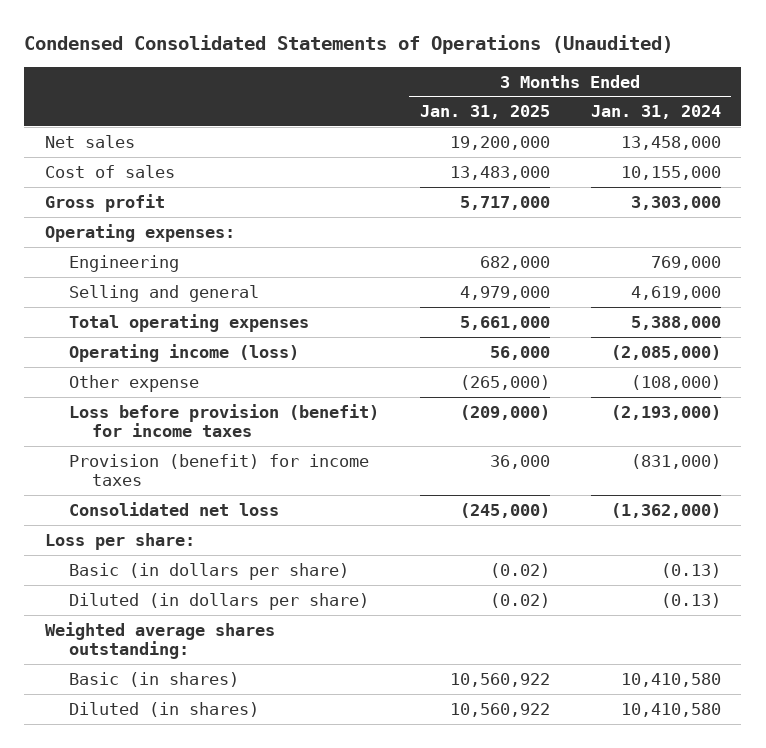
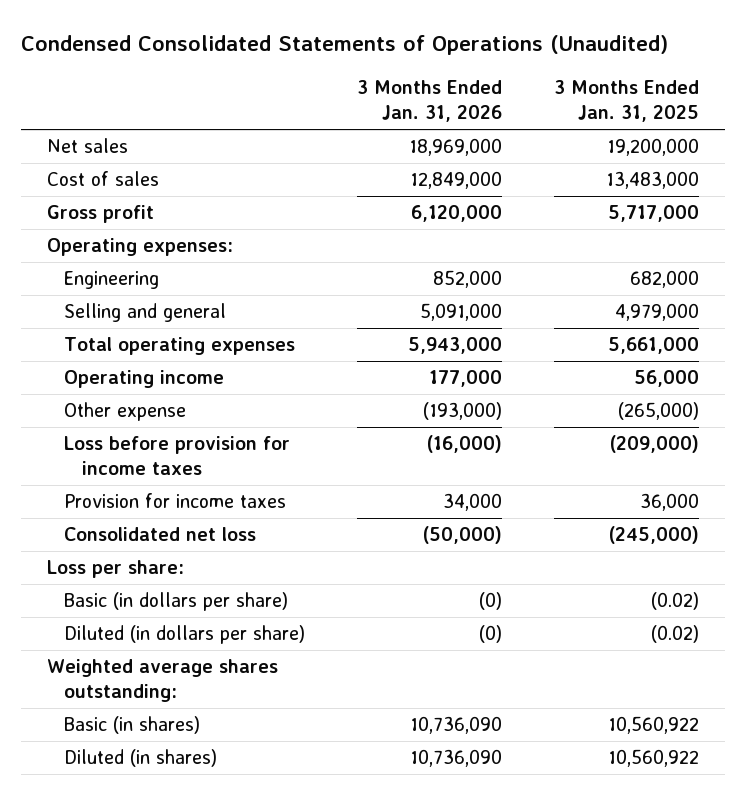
[590,105,721,120] Jan. 31, 2024 -> none
none -> [357,80,503,123] 3 Months Ended Jan. 31, 2026
[68,343,299,362] Operating income (loss) -> [64,370,225,389] Operating income
[68,403,379,438] Loss before provision (benefit) for income taxes -> [64,436,291,476] Loss before provision for income taxes
[68,453,369,487] Provision (benefit) for income taxes -> [64,493,287,509] Provision for income taxes

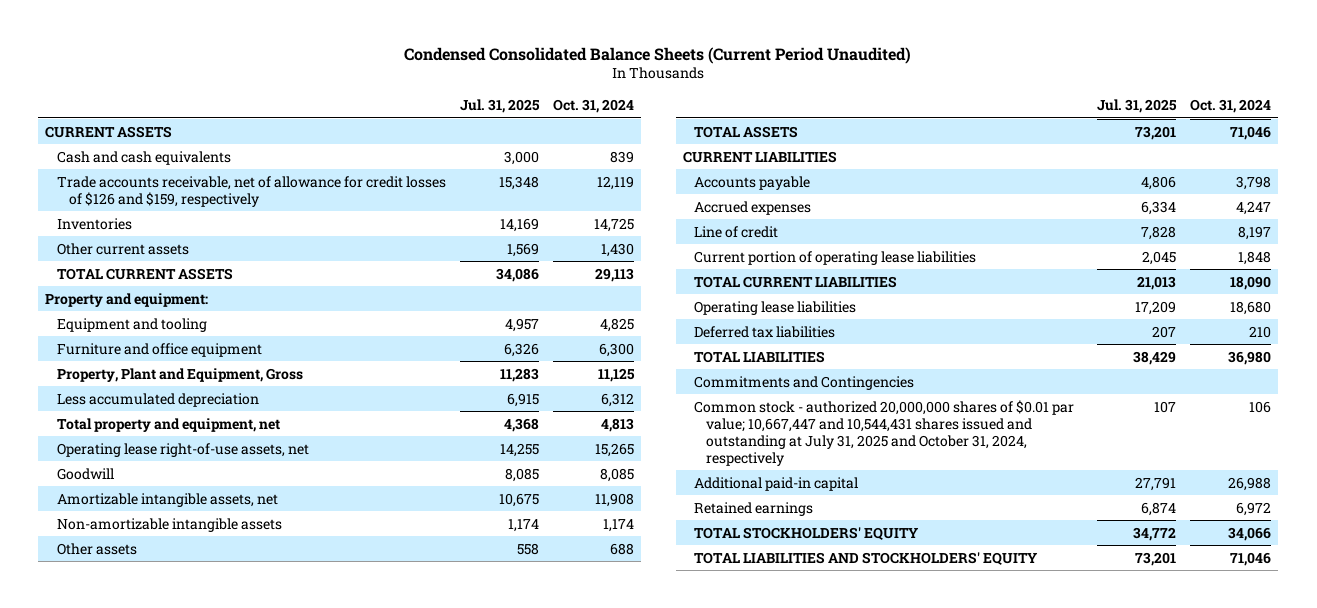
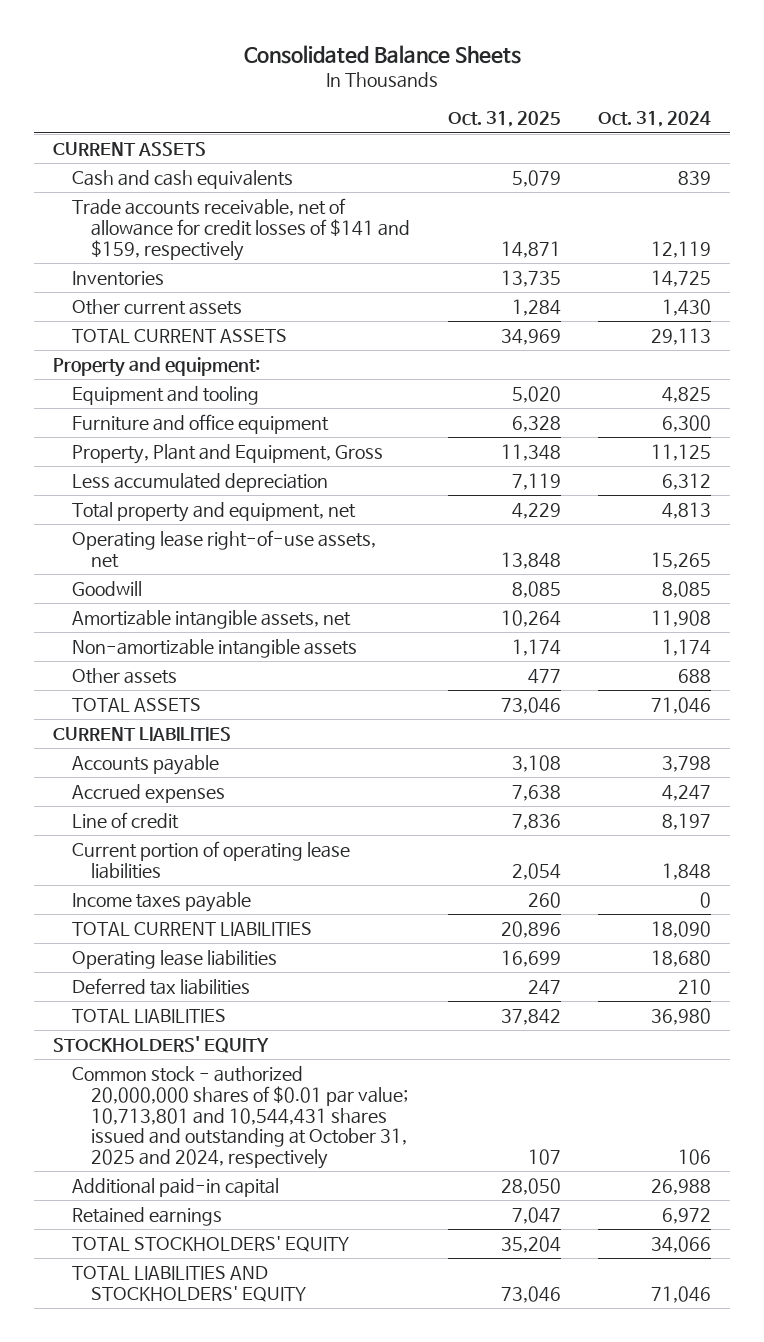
[404,46,912,64] Condensed Consolidated Balance Sheets (Current Period Unaudited) -> [243,44,521,64] Consolidated Balance Sheets
[460,98,541,113] Jul. 31, 2025 -> none
none -> [447,111,561,128] Oct. 31, 2025
[57,175,447,207] Trade accounts receivable, net of allowance for credit losses of $126 and $159, respectively -> [72,198,411,261] Trade accounts receivable, net of allowance for credit losses of $141 and $159, respectively
none -> [72,892,252,913] Income taxes payable
[694,375,915,390] Commitments and Contingencies -> none
none -> [52,1036,269,1054] STOCKHOLDERS' EQUITY
[694,399,1075,466] Common stock - authorized 20,000,000 shares of $0.01 par value; 10,667,447 and 10,544,431 shares issued and outstanding at July 31, 2025 and October 31, 2024, respectively -> [72,1066,409,1170] Common stock - authorized 20,000,000 shares of $0.01 par value; 10,713,801 and 10,544,431 shares issued and outstanding at October 31, 2025 and 2024, respectively

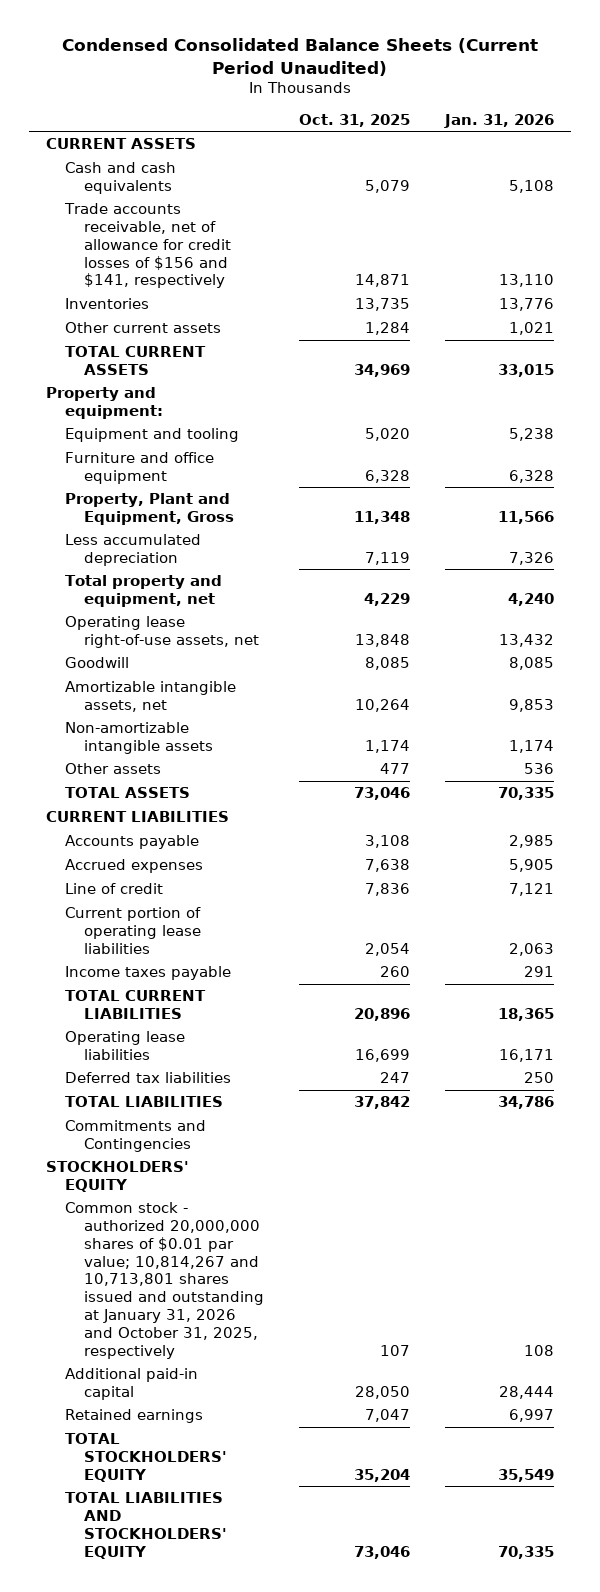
[243,44,521,64] Consolidated Balance Sheets -> [61,38,538,76] Condensed Consolidated Balance Sheets (Current Period Unaudited)
[597,111,711,128] Oct. 31, 2024 -> none
none -> [443,113,554,128] Jan. 31, 2026
[72,198,411,261] Trade accounts receivable, net of allowance for credit losses of $141 and $159, respectively -> [63,203,231,289] Trade accounts receivable, net of allowance for credit losses of $156 and $141, respectively
none -> [64,1120,206,1152] Commitments and Contingencies
[72,1066,409,1170] Common stock - authorized 20,000,000 shares of $0.01 par value; 10,713,801 and 10,544,431 shares issued and outstanding at October 31, 2025 and 2024, respectively -> [64,1202,264,1359] Common stock - authorized 20,000,000 shares of $0.01 par value; 10,814,267 and 10,713,801 shares issued and outstanding at January 31, 2026 and October 31, 2025, respectively

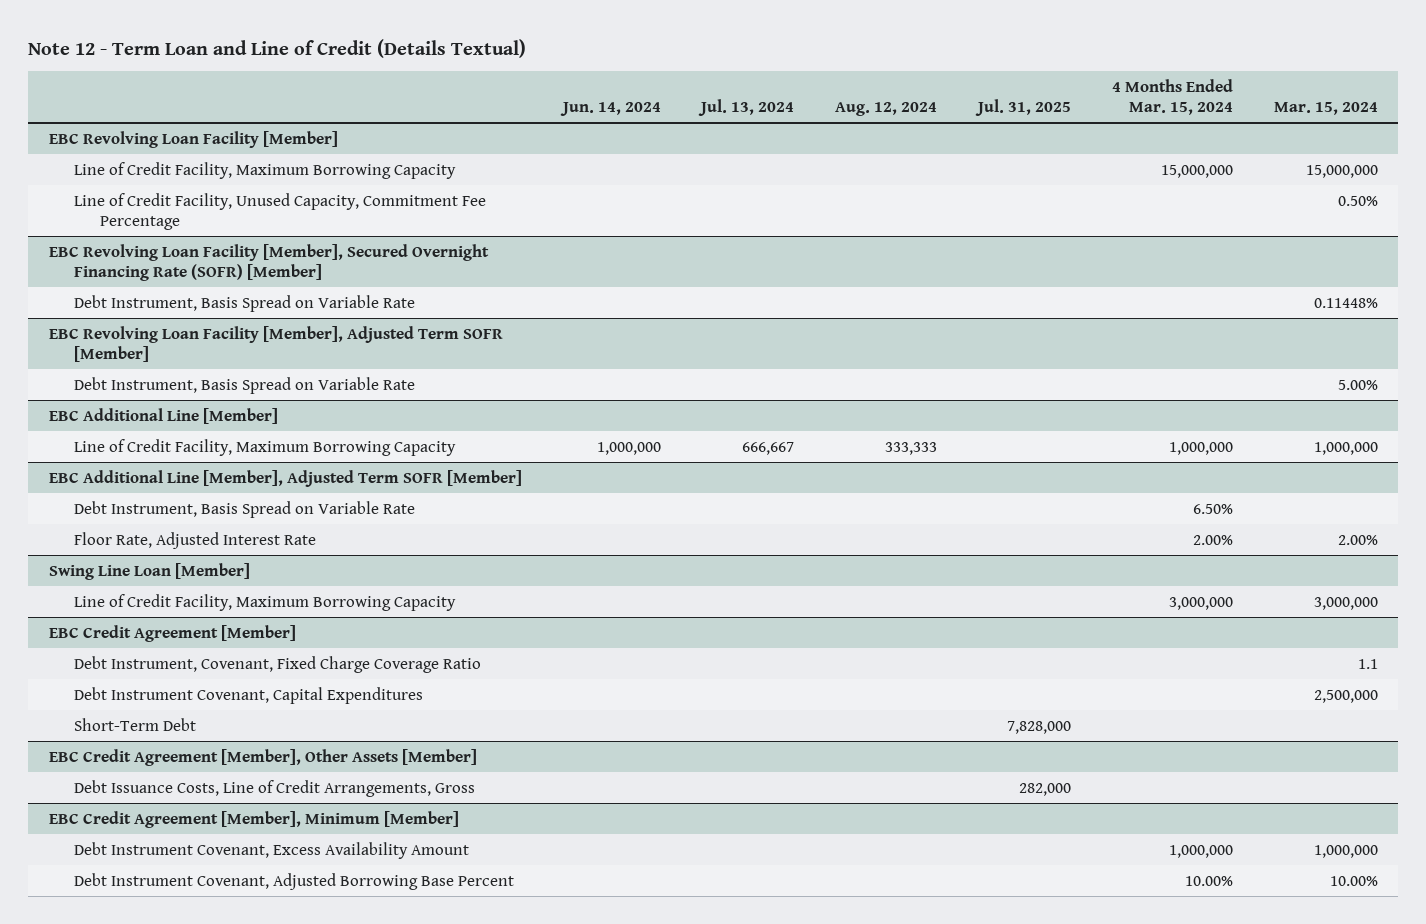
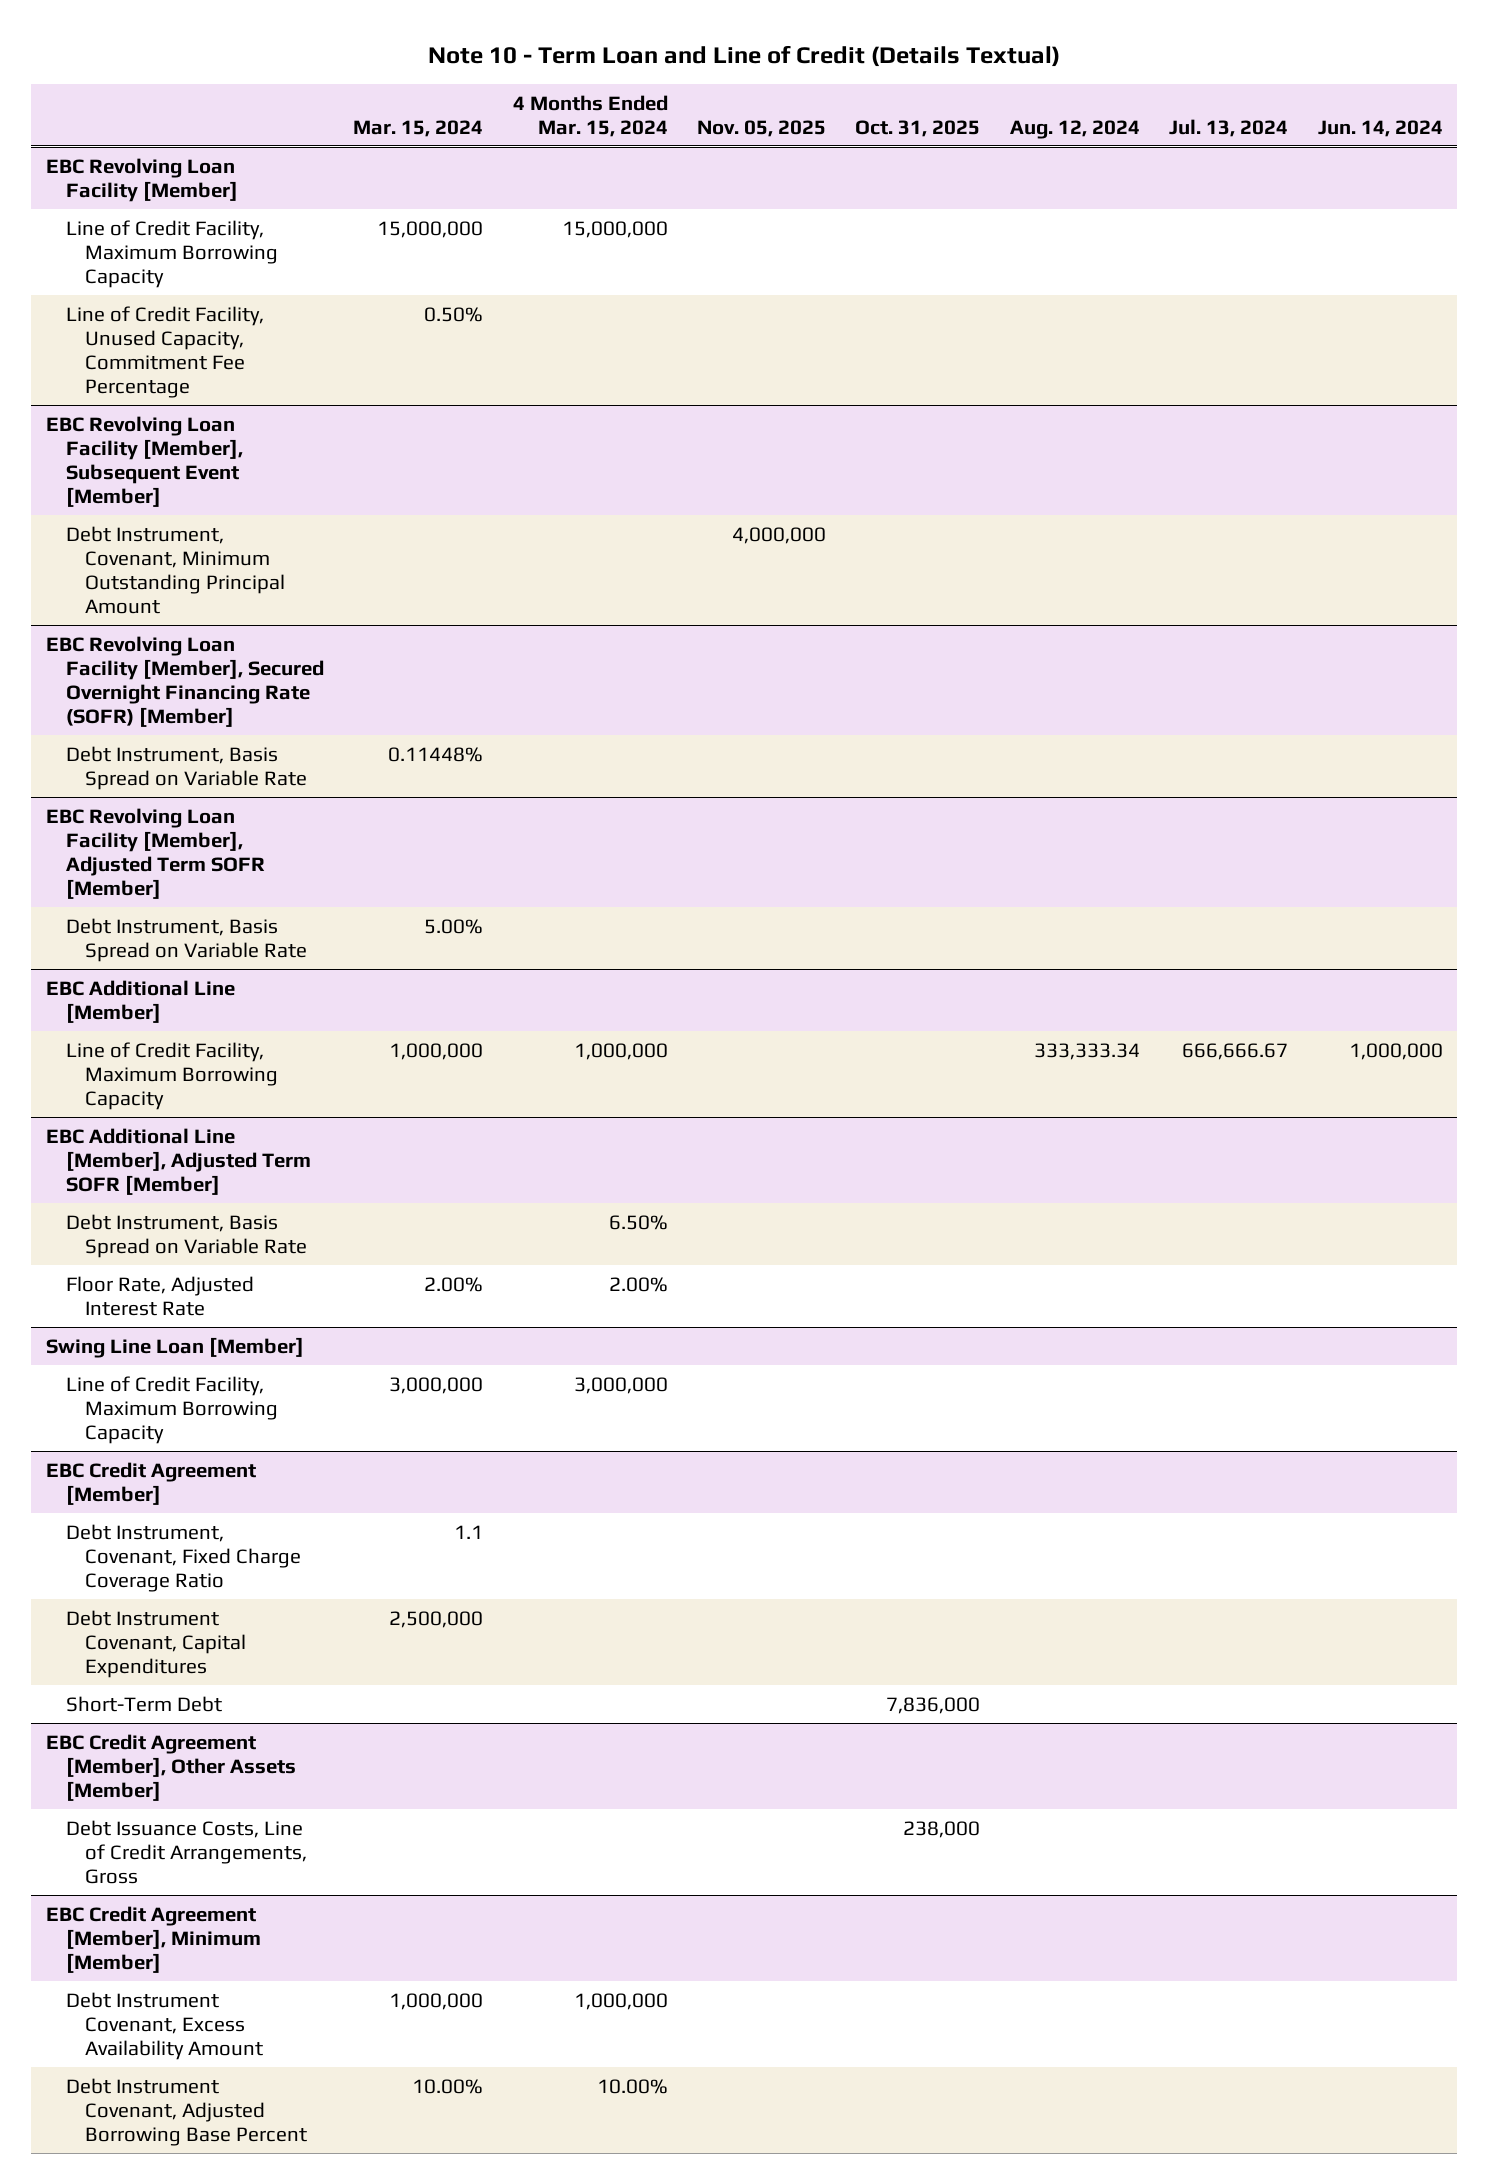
[28,38,527,58] Note 12 - Term Loan and Line of Credit (Details Textual) -> [428,45,1061,68] Note 10 - Term Loan and Line of Credit (Details Textual)
[975,99,1072,117] Jul. 31, 2025 -> none
none -> [697,119,827,137] Nov. 05, 2025
none -> [855,119,981,137] Oct. 31, 2025
none -> [45,415,243,508] EBC Revolving Loan Facility [Member], Subsequent Event [Member]
none -> [65,525,286,615] Debt Instrument, Covenant, Minimum Outstanding Principal Amount
[742,441,795,455] 666,667 -> [1182,1042,1289,1060] 666,666.67
[885,441,938,455] 333,333 -> [1033,1042,1140,1060] 333,333.34

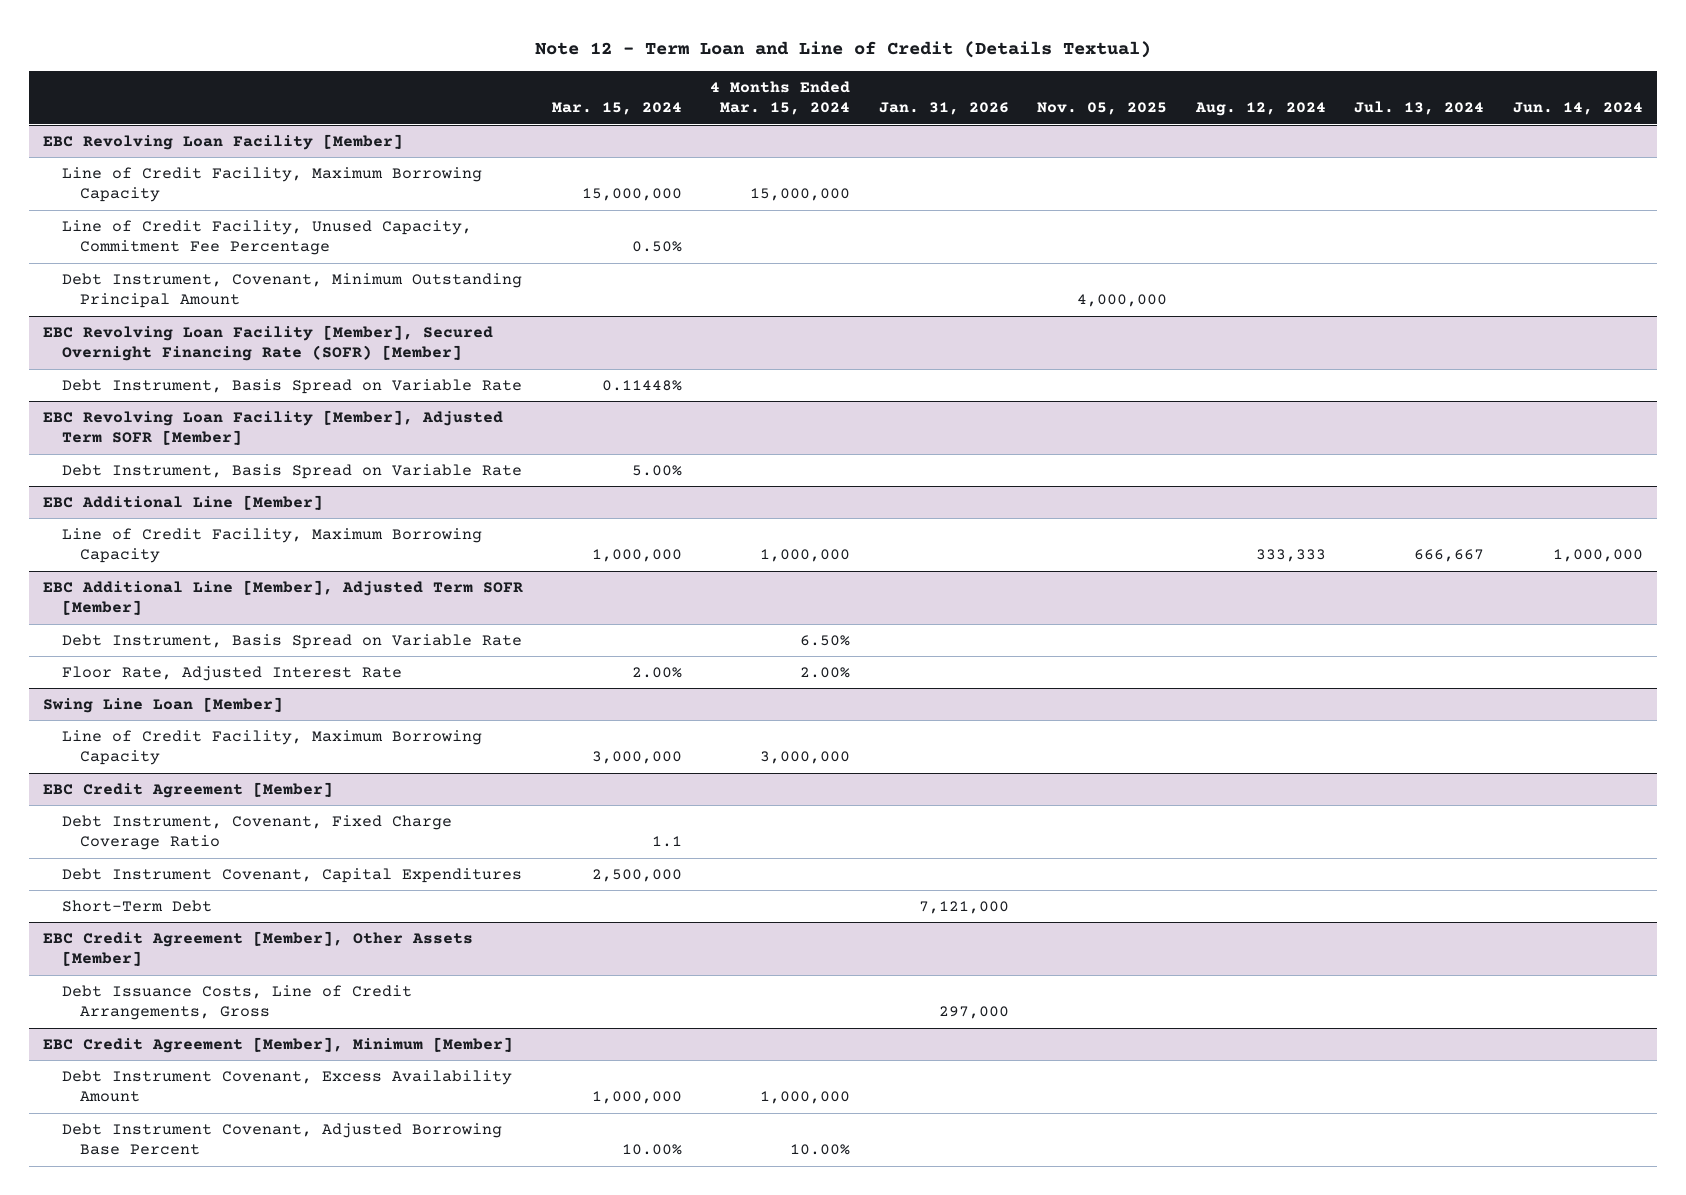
[428,45,1061,68] Note 10 - Term Loan and Line of Credit (Details Textual) -> [535,41,1152,59] Note 12 - Term Loan and Line of Credit (Details Textual)
[855,119,981,137] Oct. 31, 2025 -> none
none -> [878,102,1009,116] Jan. 31, 2026
[45,415,243,508] EBC Revolving Loan Facility [Member], Subsequent Event [Member] -> none
[1033,1042,1140,1060] 333,333.34 -> [1255,549,1326,563] 333,333
[1182,1042,1289,1060] 666,666.67 -> [1414,549,1485,563] 666,667

